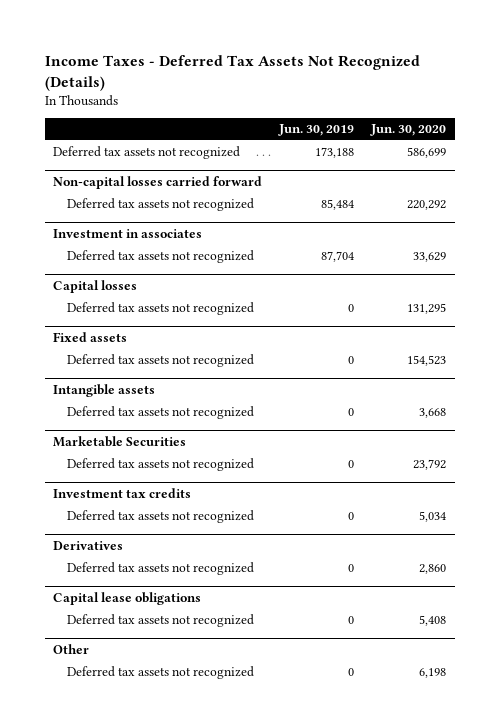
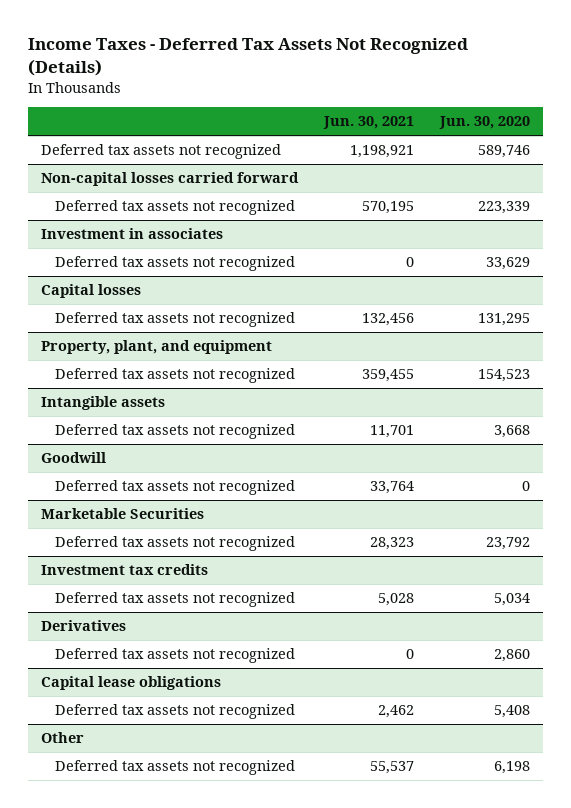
[278,124,355,137] Jun. 30, 2019 -> none
none -> [322,116,414,130] Jun. 30, 2021
[407,147,447,159] 586,699 -> [478,145,531,159] 589,746
[407,200,447,211] 220,292 -> [478,201,531,215] 223,339
[53,332,128,343] Fixed assets -> none
none -> [40,340,272,355] Property, plant, and equipment
none -> [40,452,106,464] Goodwill
none -> [54,480,295,496] Deferred tax assets not recognized

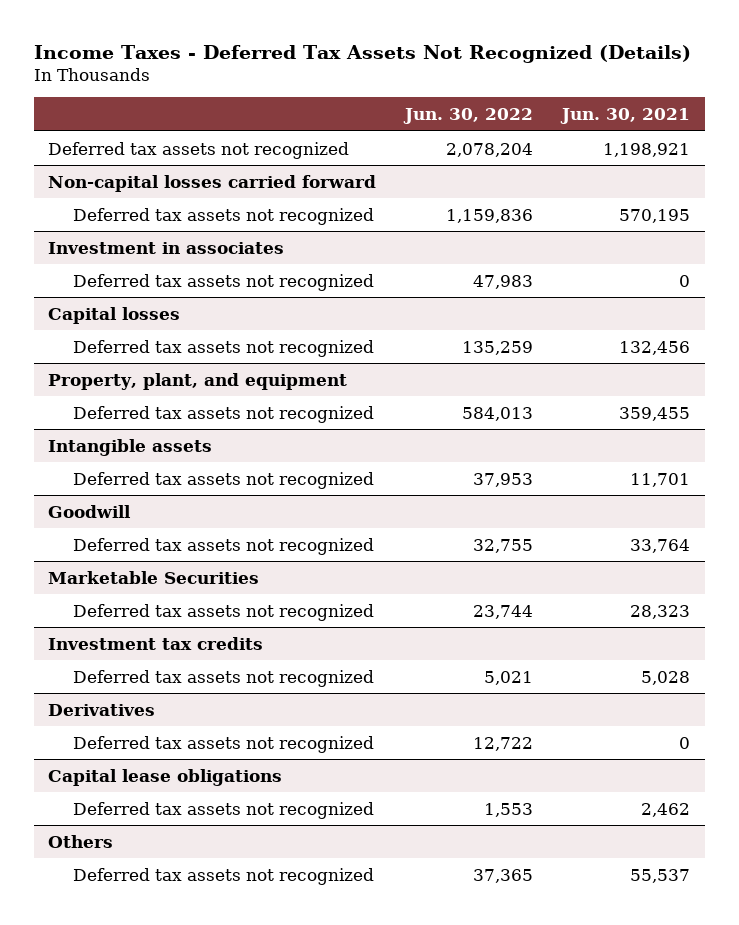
[439,116,531,130] Jun. 30, 2020 -> none
none -> [403,107,534,124] Jun. 30, 2022
[40,732,84,744] Other -> [48,834,114,848] Others

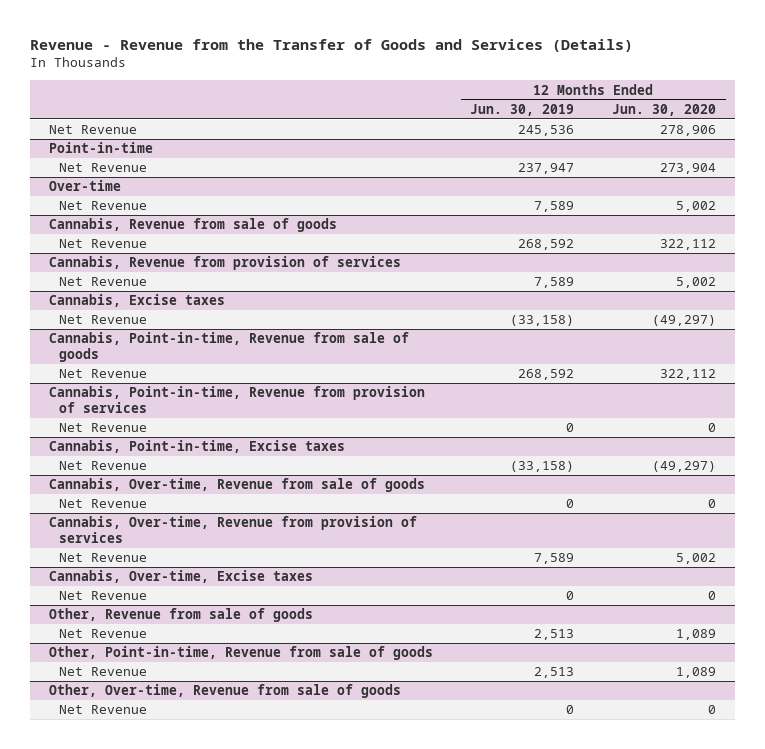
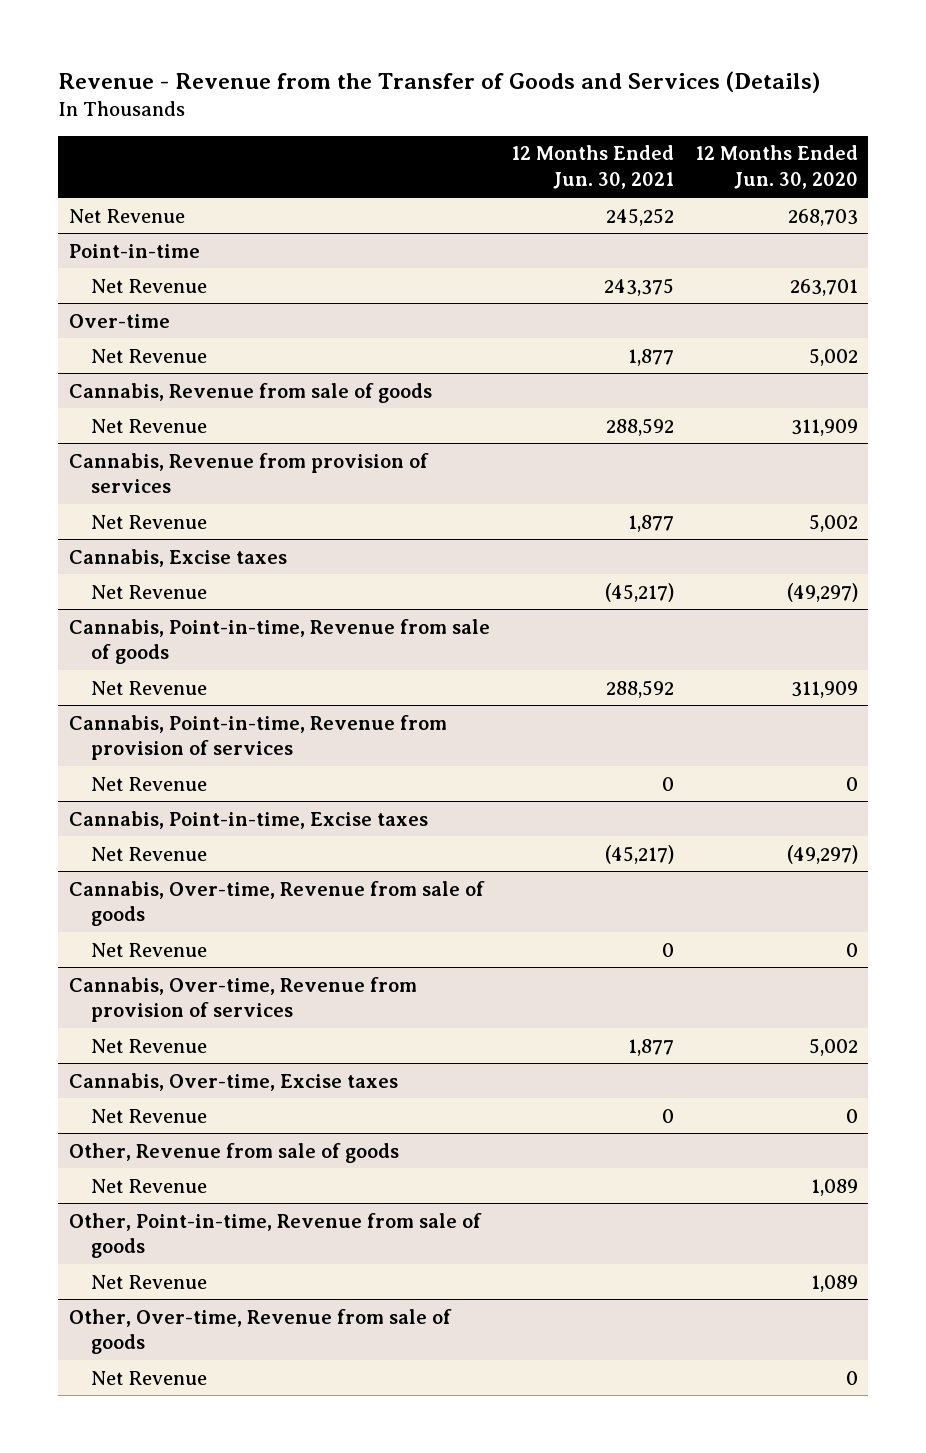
[470,103,575,116] Jun. 30, 2019 -> none
none -> [510,145,674,190] 12 Months Ended Jun. 30, 2021
[660,125,717,137] 278,906 -> [787,208,858,226] 268,703
[660,163,717,175] 273,904 -> [789,278,858,296] 263,701
[660,239,717,251] 322,112 -> [790,418,858,436] 311,909
[660,369,717,381] 322,112 -> [790,680,858,698] 311,909

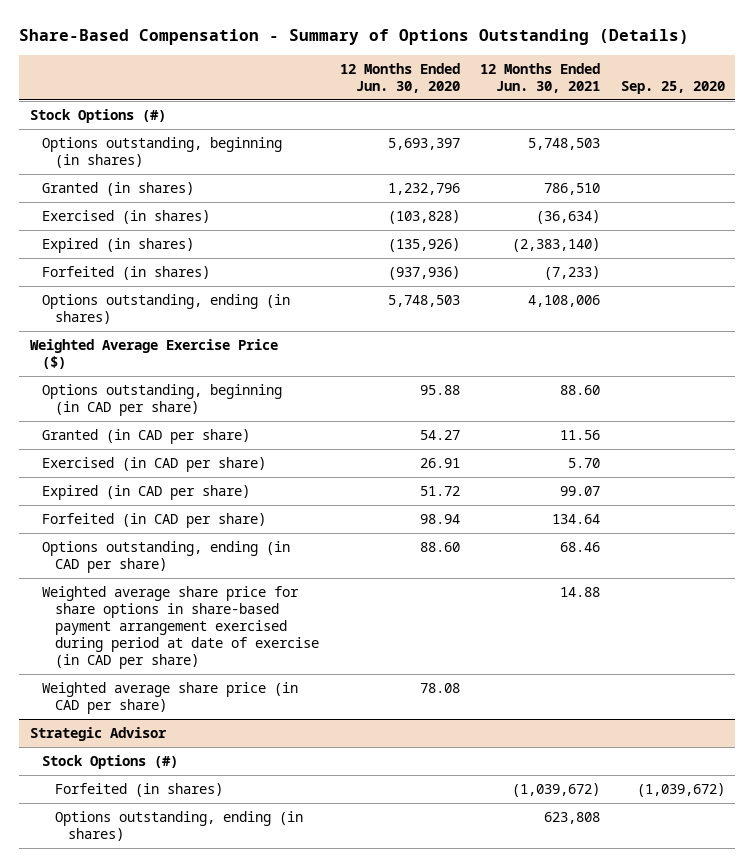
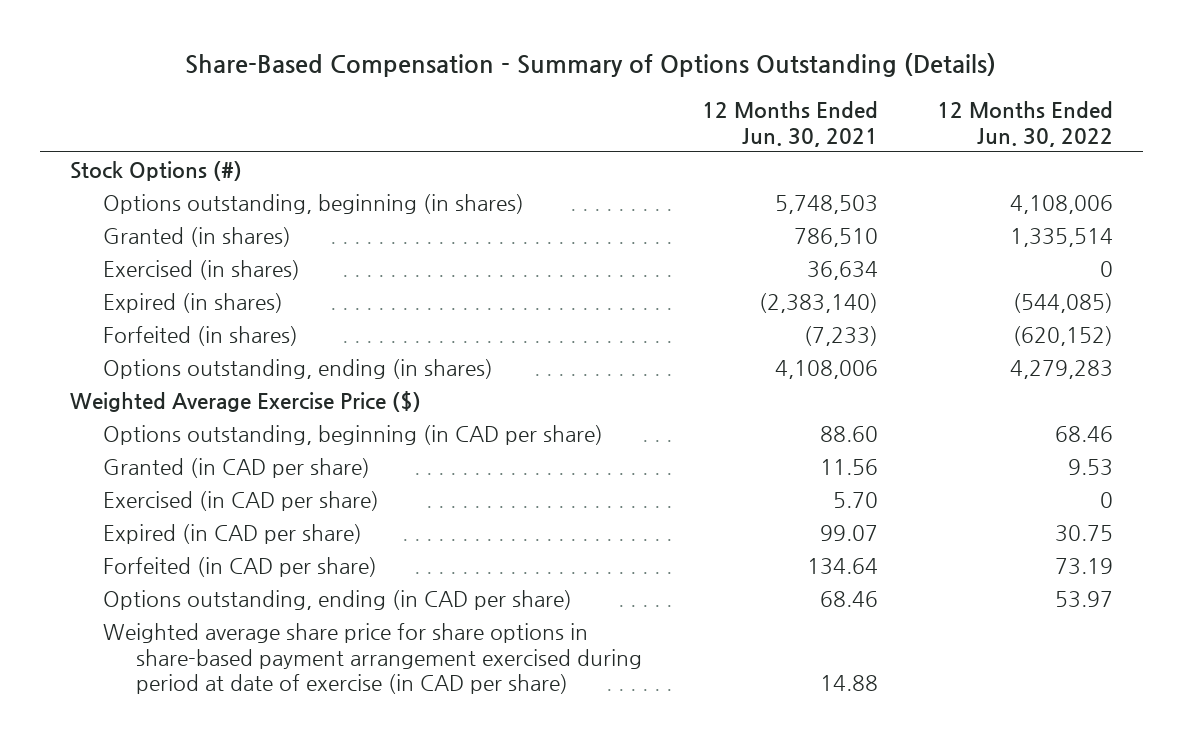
[339,62,460,93] 12 Months Ended Jun. 30, 2020 -> none
[620,80,725,94] Sep. 25, 2020 -> none
none -> [937,100,1114,147] 12 Months Ended Jun. 30, 2022
[536,209,601,224] (36,634) -> [806,260,878,280] 36,634
[42,681,299,715] Weighted average share price (in CAD per share) -> none
[29,726,167,741] Strategic Advisor -> none
[42,754,179,769] Stock Options (#) -> none
[55,782,224,797] Forfeited (in shares) -> none
[55,810,304,842] Options outstanding, ending (in shares) -> none

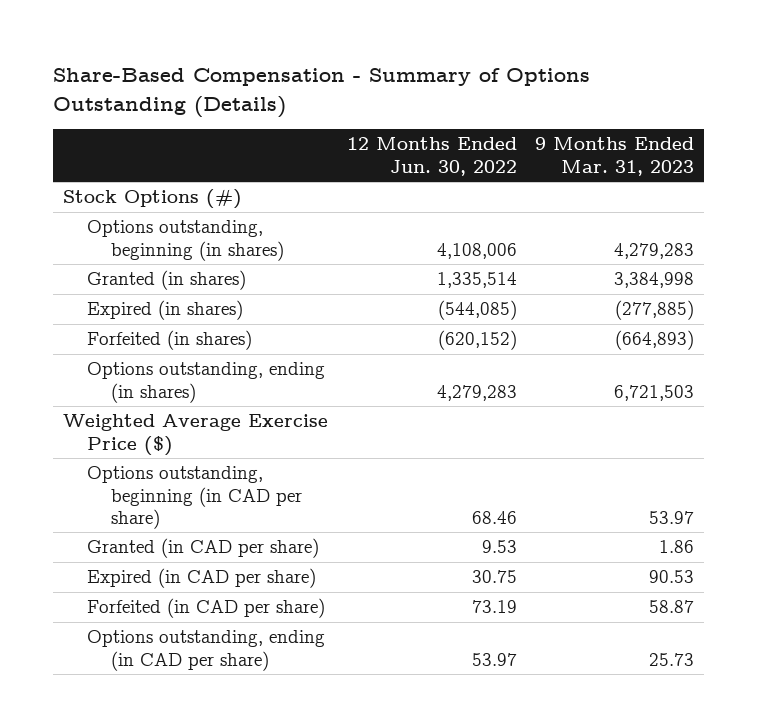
[701,100,878,147] 12 Months Ended Jun. 30, 2021 -> none
none -> [535,137,695,176] 9 Months Ended Mar. 31, 2023
[102,259,300,280] Exercised (in shares) -> none
[102,490,379,511] Exercised (in CAD per share) -> none
[102,622,643,695] Weighted average share price for share options in share-based payment arrangement exercised during period at date of exercise (in CAD per share) -> none

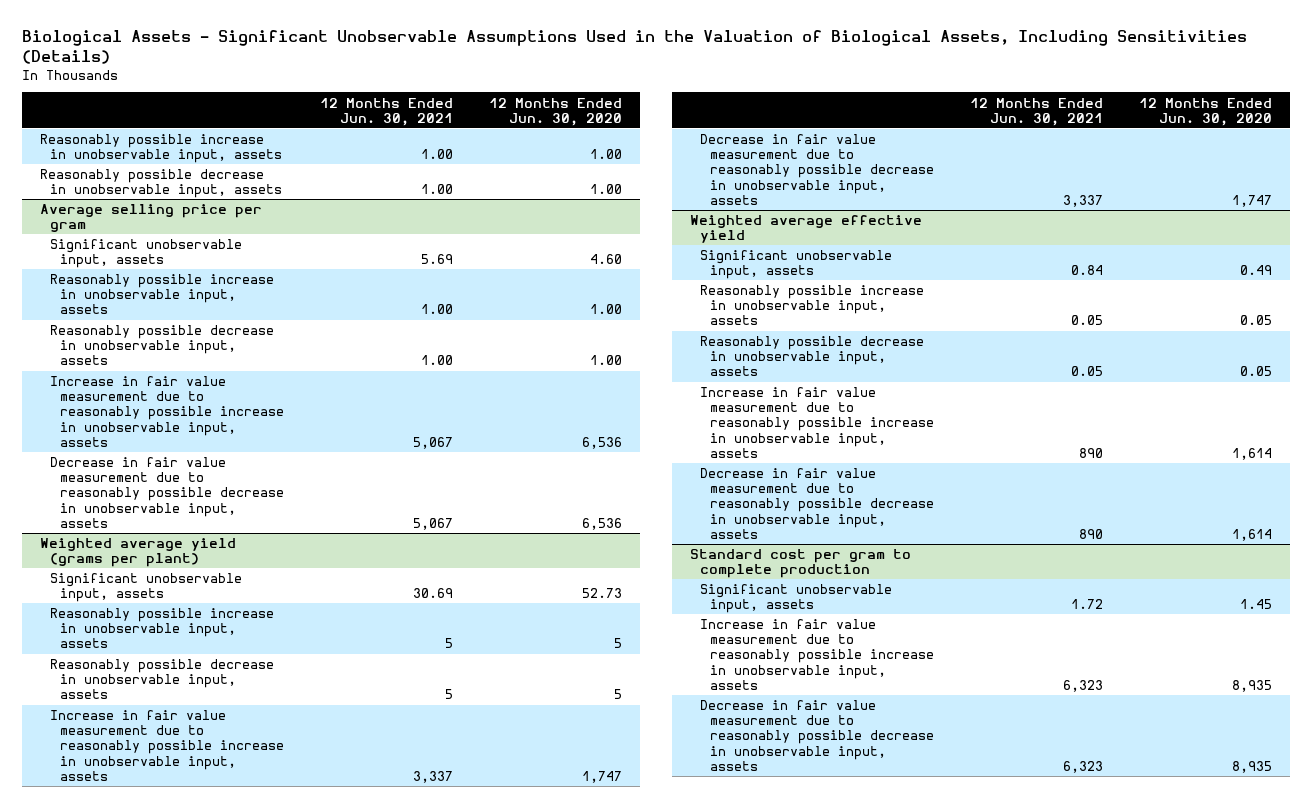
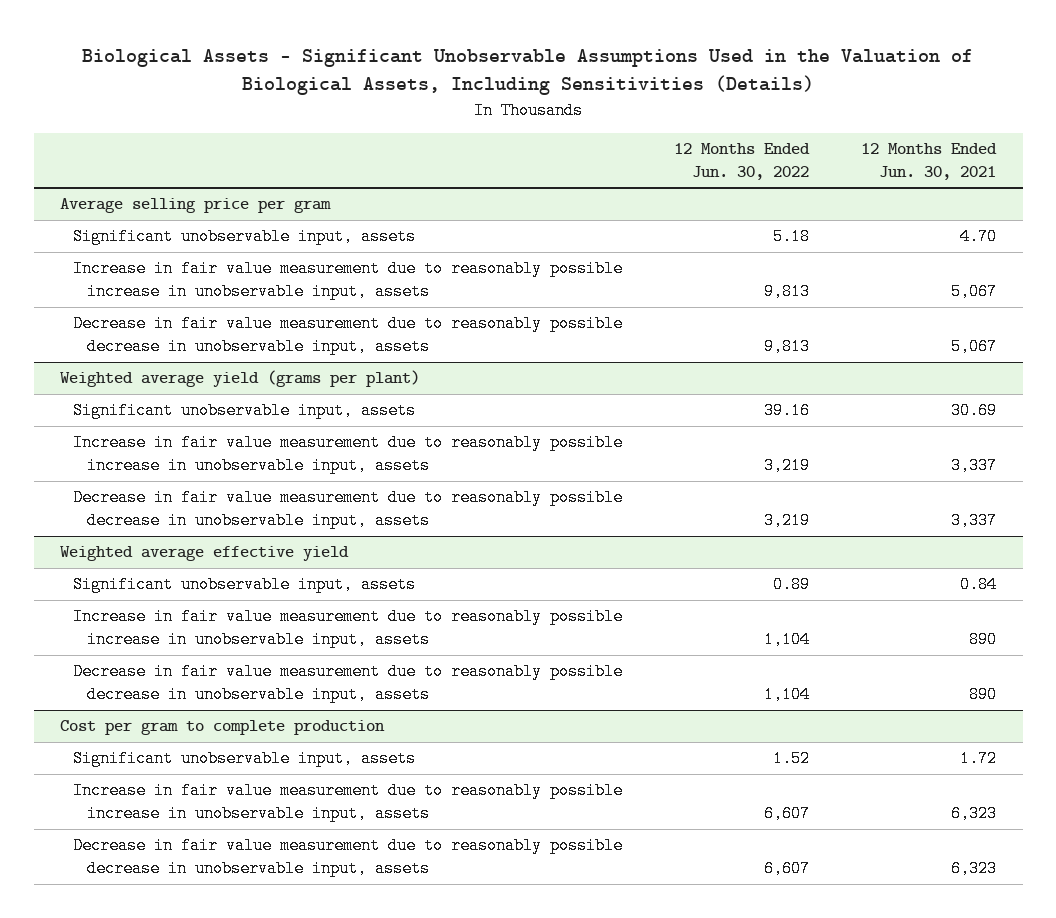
[488,97,622,126] 12 Months Ended Jun. 30, 2020 -> none
none -> [674,143,811,181] 12 Months Ended Jun. 30, 2022
[40,134,282,164] Reasonably possible increase in unobservable input, assets -> none
[40,169,282,199] Reasonably possible decrease in unobservable input, assets -> none
[49,274,274,315] Reasonably possible increase in unobservable input, assets -> none
[49,325,274,366] Reasonably possible decrease in unobservable input, assets -> none
[420,254,453,265] 5.69 -> [960,228,998,246] 4.70
[49,608,274,649] Reasonably possible increase in unobservable input, assets -> none
[49,659,274,700] Reasonably possible decrease in unobservable input, assets -> none
[699,285,924,326] Reasonably possible increase in unobservable input, assets -> none
[699,336,924,377] Reasonably possible decrease in unobservable input, assets -> none
[690,549,912,579] Standard cost per gram to complete production -> [59,720,385,736] Cost per gram to complete production

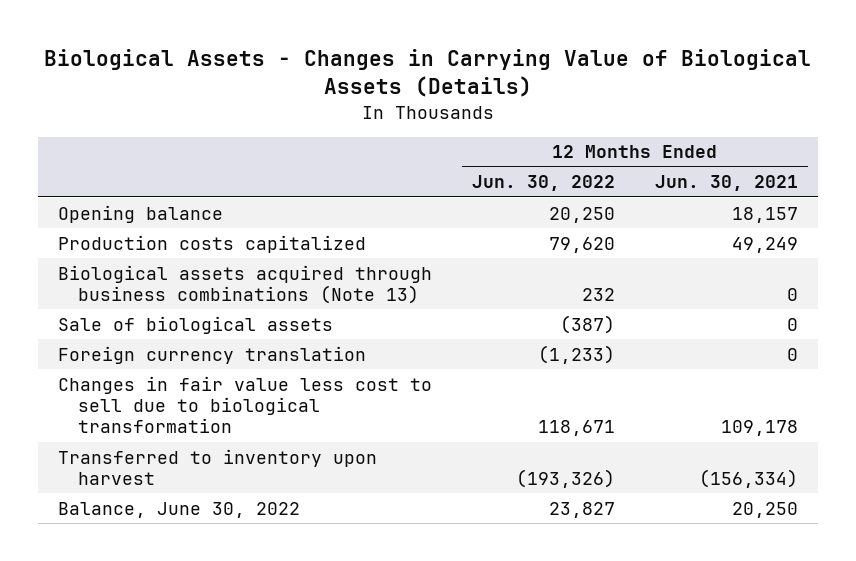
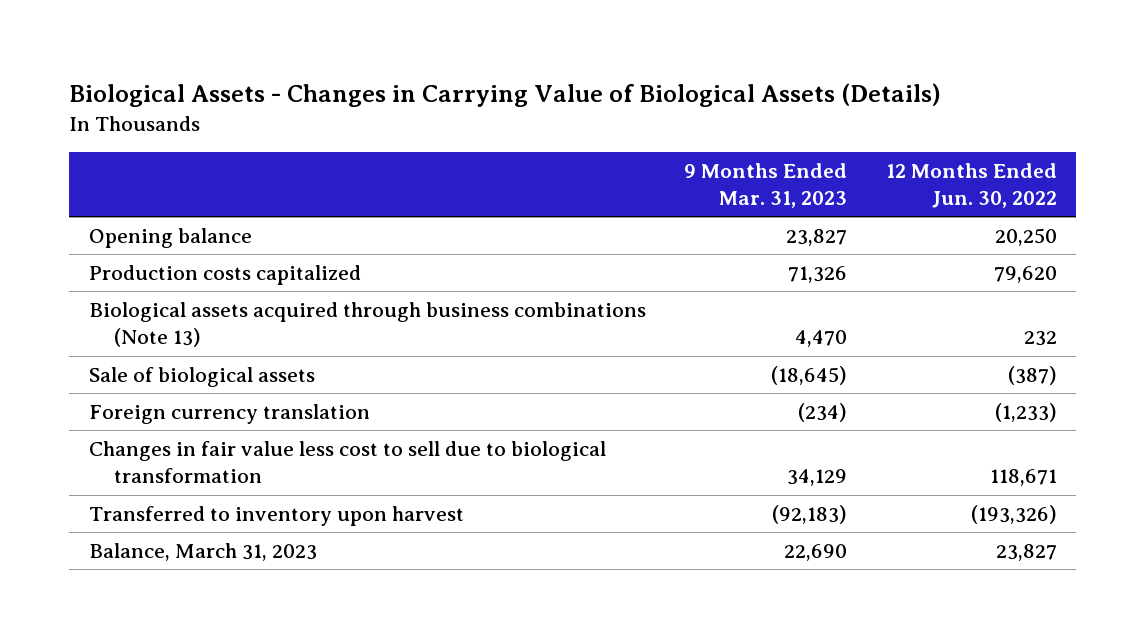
[654,175,798,192] Jun. 30, 2021 -> none
none -> [684,162,848,208] 9 Months Ended Mar. 31, 2023
[57,501,300,518] Balance, June 30, 2022 -> [88,542,317,561] Balance, March 31, 2023

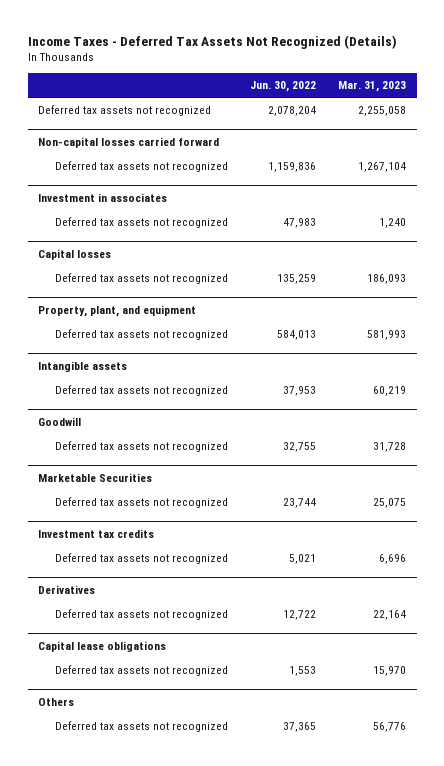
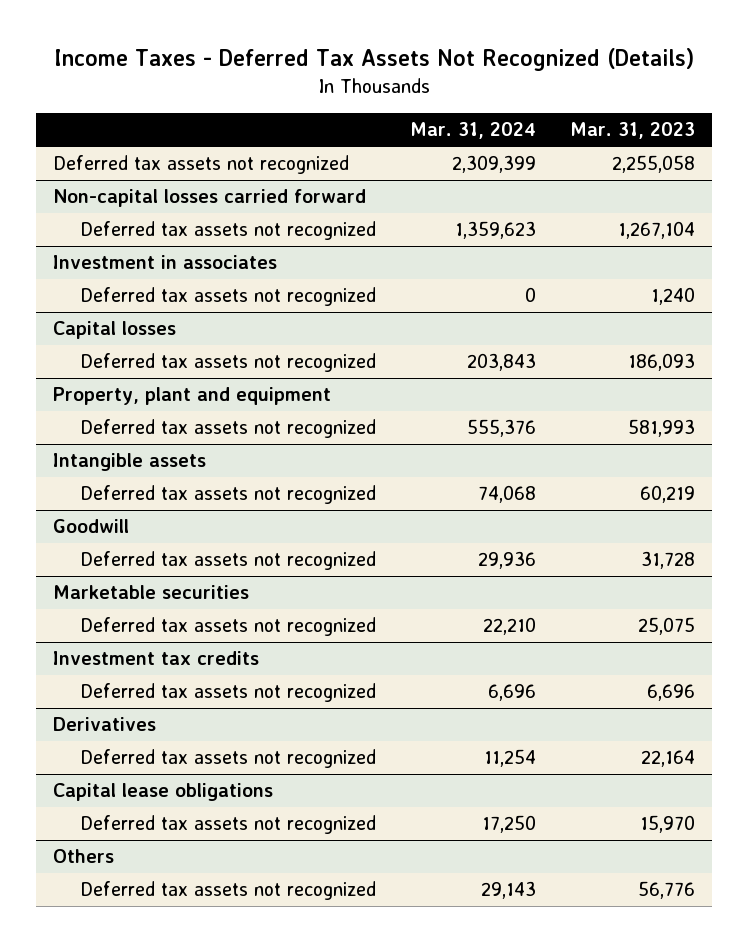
[250,81,317,93] Jun. 30, 2022 -> none
none -> [409,122,536,140] Mar. 31, 2024
[38,304,197,317] Property, plant, and equipment -> [52,387,331,406] Property, plant and equipment
[38,472,153,482] Marketable Securities -> [52,585,249,600] Marketable securities

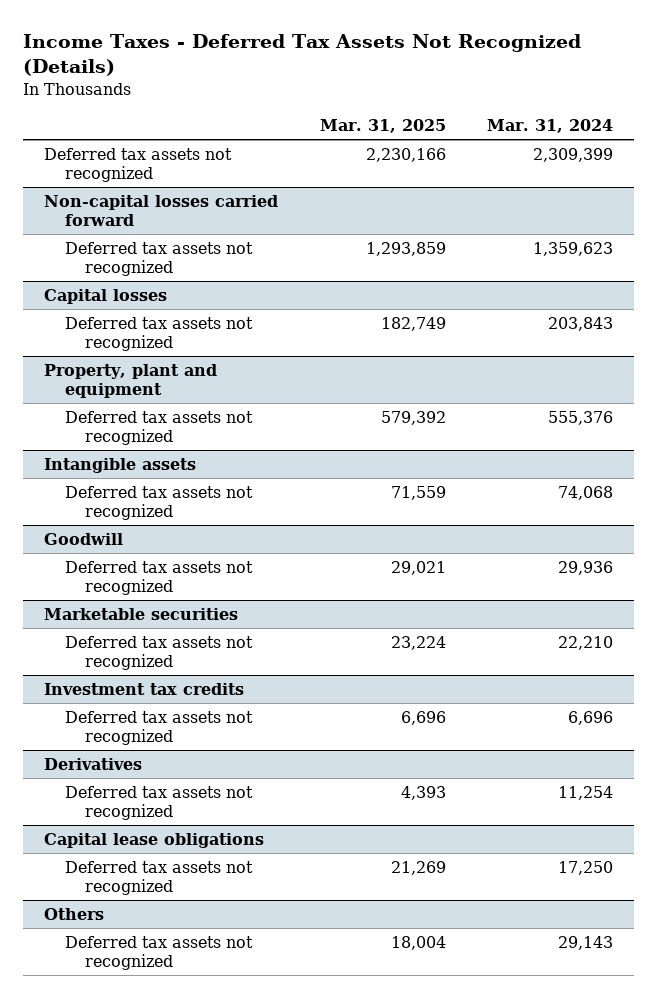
[569,122,695,140] Mar. 31, 2023 -> none
none -> [319,118,446,133] Mar. 31, 2025
[52,255,277,270] Investment in associates -> none
[79,287,376,307] Deferred tax assets not recognized -> none

